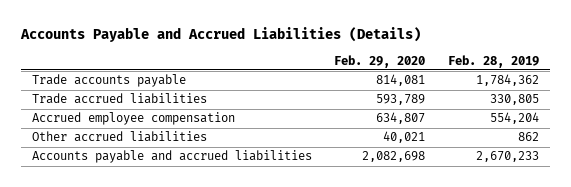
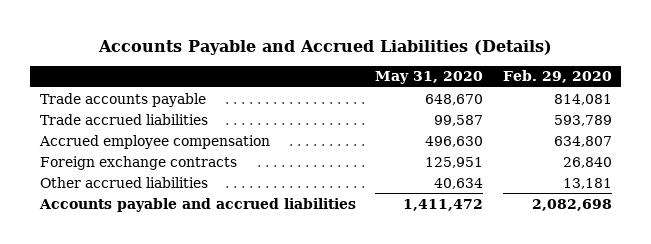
[447,54,539,68] Feb. 28, 2019 -> none
none -> [375,71,484,85] May 31, 2020
none -> [39,155,237,170] Foreign exchange contracts
[383,131,426,144] 40,021 -> [562,177,612,189] 13,181

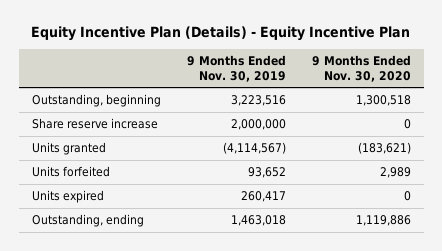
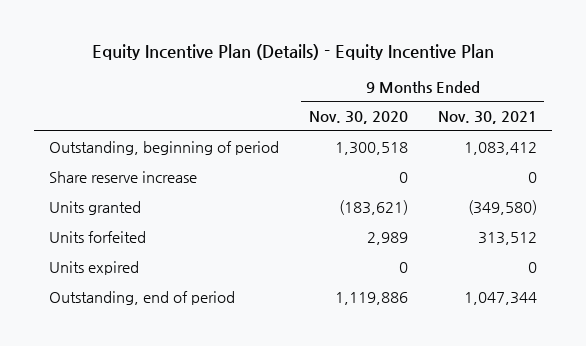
[186,54,286,82] 9 Months Ended Nov. 30, 2019 -> none
none -> [437,111,537,125] Nov. 30, 2021
[31,94,161,108] Outstanding, beginning -> [48,140,279,155] Outstanding, beginning of period
[31,214,144,228] Outstanding, ending -> [48,290,235,305] Outstanding, end of period

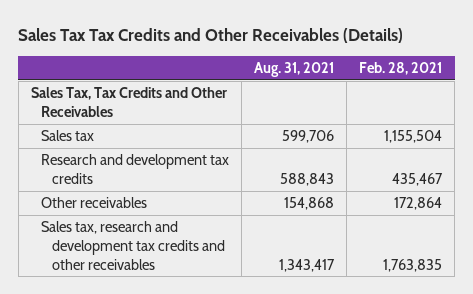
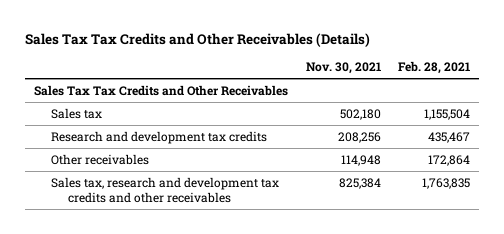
[254,61,335,77] Aug. 31, 2021 -> none
none -> [305,62,381,75] Nov. 30, 2021
[30,87,227,117] Sales Tax, Tax Credits and Other Receivables -> [34,84,289,96] Sales Tax Tax Credits and Other Receivables

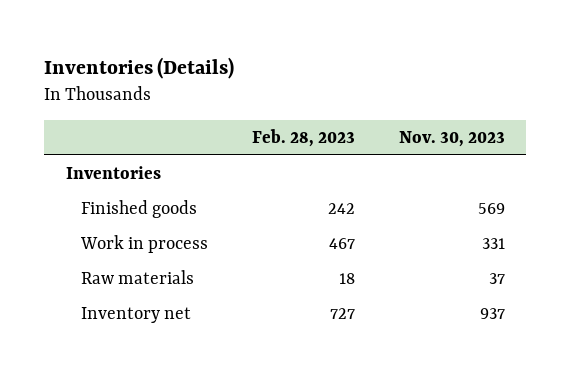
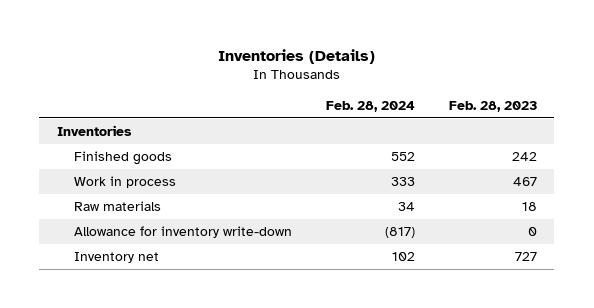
[398,130,505,147] Nov. 30, 2023 -> none
none -> [326,101,416,113] Feb. 28, 2024
none -> [74,226,293,239] Allowance for inventory write-down

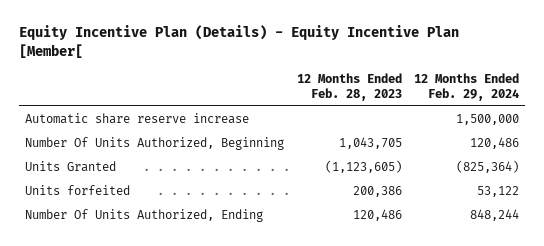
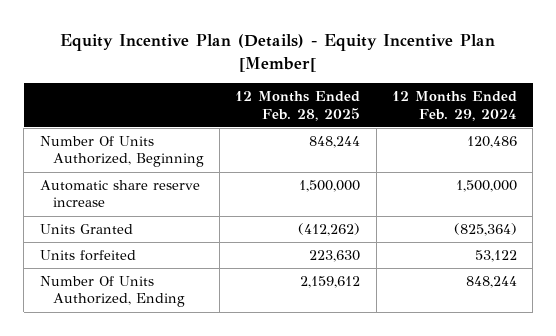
[296,73,402,101] 12 Months Ended Feb. 28, 2023 -> none
none -> [235,91,361,121] 12 Months Ended Feb. 28, 2025
[25,112,250,124] Automatic share reserve increase -> [39,180,200,208] Automatic share reserve increase

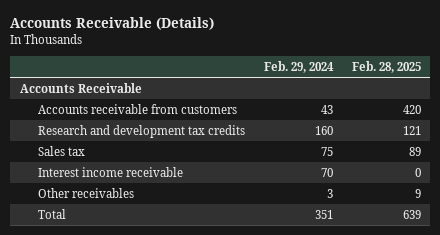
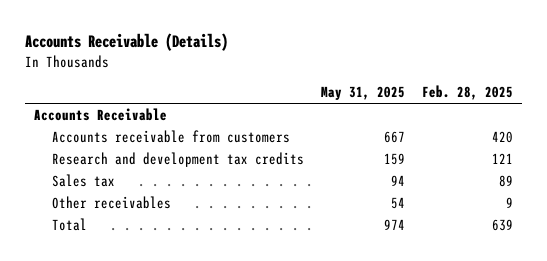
[263,60,334,73] Feb. 29, 2024 -> none
none -> [321,86,406,101] May 31, 2025
[37,166,183,177] Interest income receivable -> none

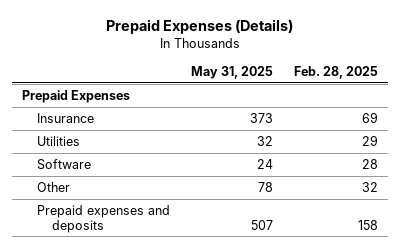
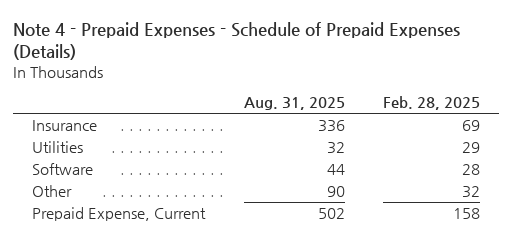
[105,19,293,35] Prepaid Expenses (Details) -> [12,22,460,61] Note 4 - Prepaid Expenses - Schedule of Prepaid Expenses (Details)
[190,66,273,80] May 31, 2025 -> none
none -> [243,97,345,111] Aug. 31, 2025
[22,89,131,103] Prepaid Expenses -> none
[36,204,170,233] Prepaid expenses and deposits -> [32,207,207,222] Prepaid Expense, Current

